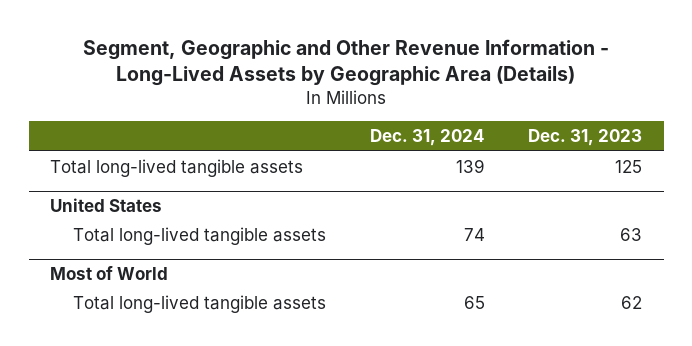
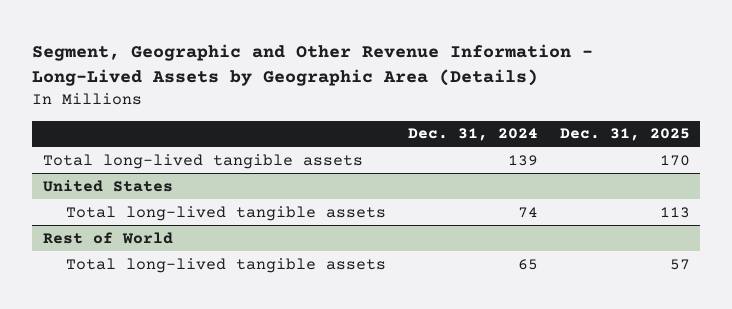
[528,129,643,147] Dec. 31, 2023 -> none
none -> [559,128,690,142] Dec. 31, 2025
[50,265,169,280] Most of World -> [42,231,173,244] Rest of World

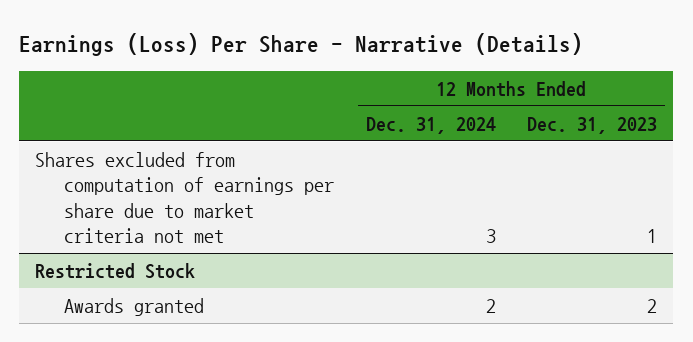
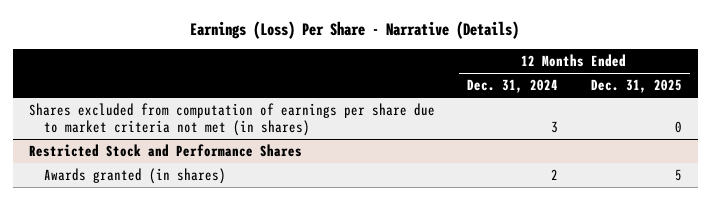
[527,116,658,134] Dec. 31, 2023 -> none
none -> [590,79,682,94] Dec. 31, 2025
[35,262,196,279] Restricted Stock -> none
[35,151,334,243] Shares excluded from computation of earnings per share due to market criteria not met -> [28,102,435,136] Shares excluded from computation of earnings per share due to market criteria not met (in shares)
none -> [28,143,302,157] Restricted Stock and Performance Shares
[63,297,204,316] Awards granted -> [44,167,227,184] Awards granted (in shares)

